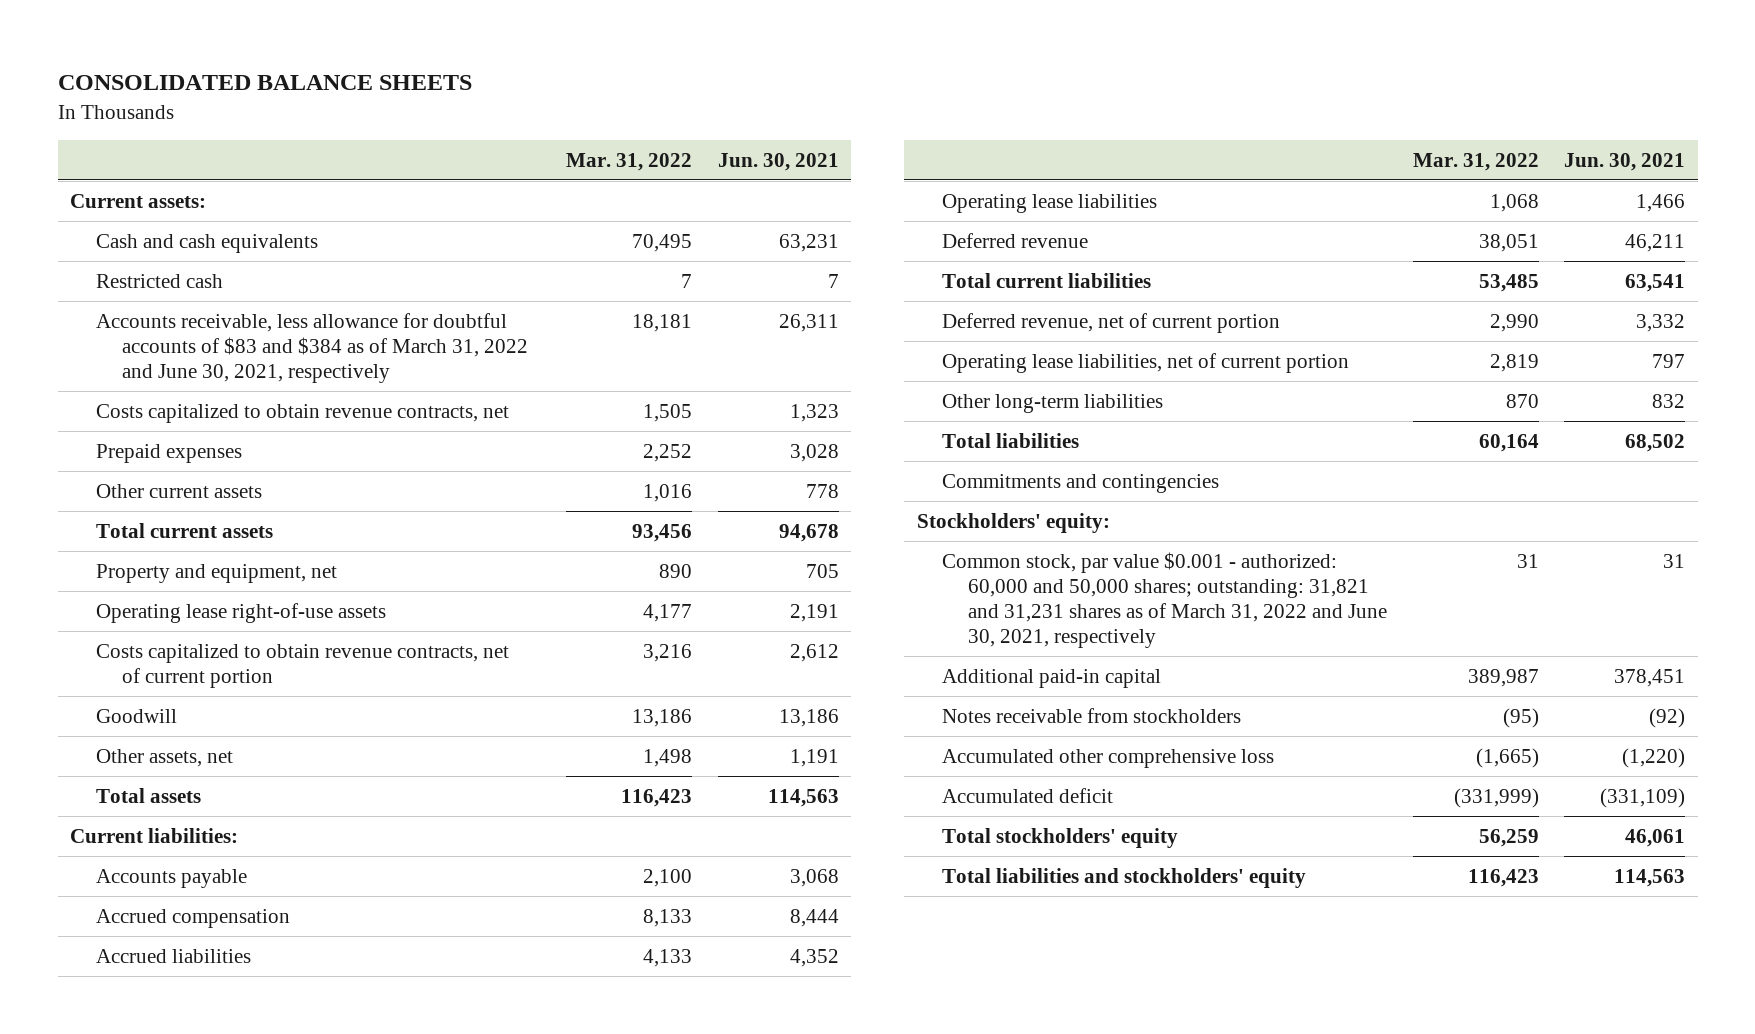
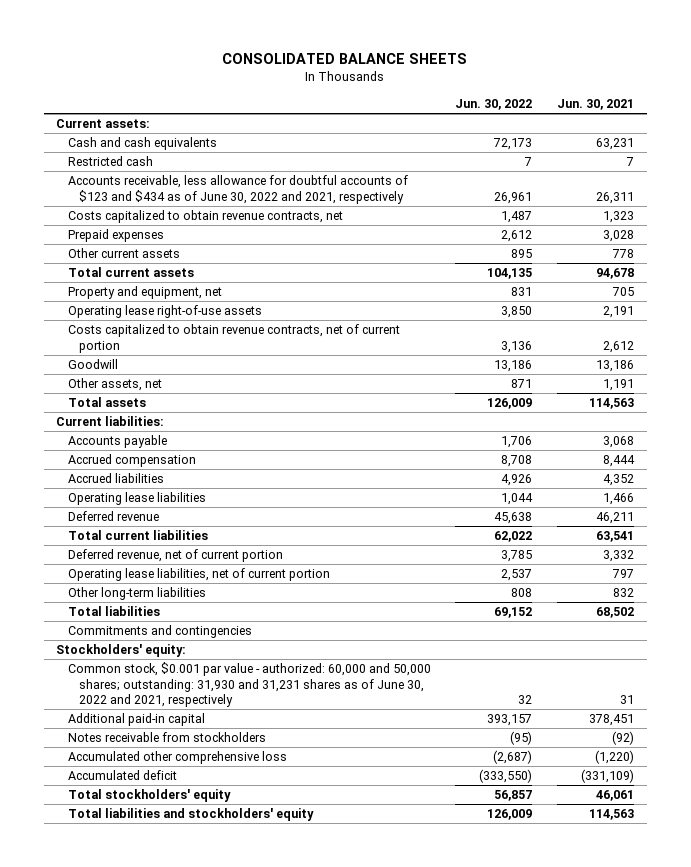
[566,152,693,171] Mar. 31, 2022 -> none
none -> [455,99,533,111] Jun. 30, 2022
[96,313,529,383] Accounts receivable, less allowance for doubtful accounts of $83 and $384 as of March 31, 2022 and June 30, 2021, respectively -> [67,175,408,204] Accounts receivable, less allowance for doubtful accounts of $123 and $434 as of June 30, 2022 and 2021, respectively
[942,552,1388,648] Common stock, par value $0.001 - authorized: 60,000 and 50,000 shares; outstanding: 31,821 and 31,231 shares as of March 31, 2022 and June 30, 2021, respectively -> [67,662,431,708] Common stock, $0.001 par value - authorized: 60,000 and 50,000 shares; outstanding: 31,930 and 31,231 shares as of June 30, 2022 and 2021, respectively

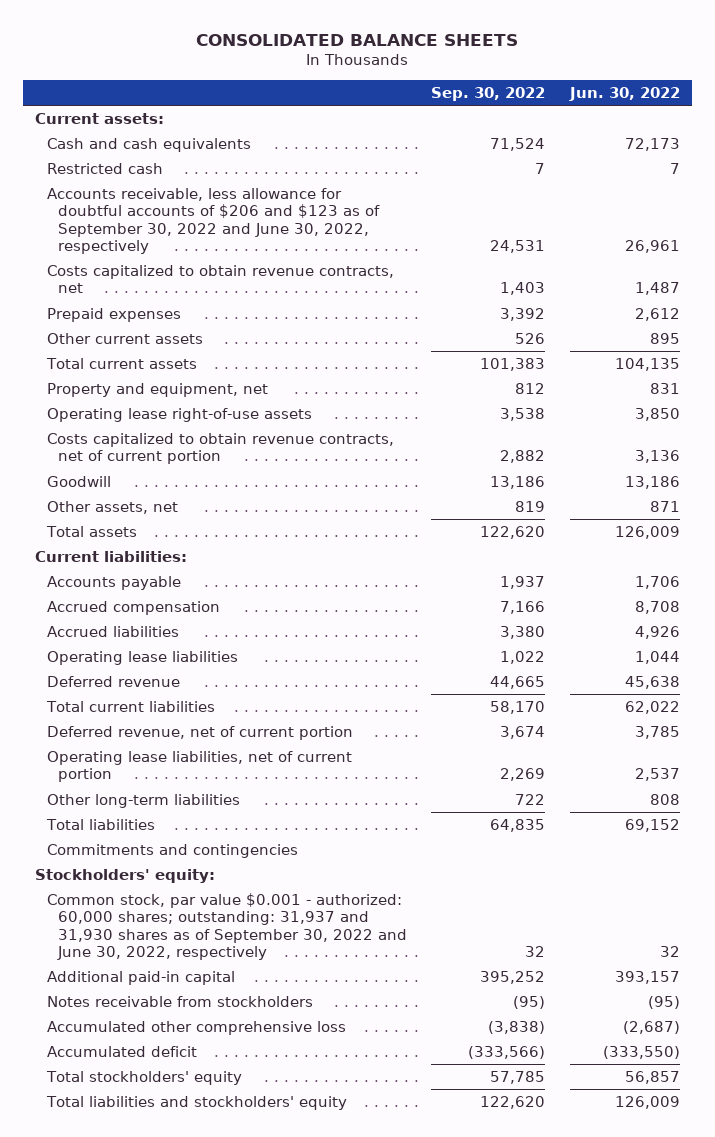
[557,99,635,111] Jun. 30, 2021 -> none
none -> [431,87,546,102] Sep. 30, 2022
[67,175,408,204] Accounts receivable, less allowance for doubtful accounts of $123 and $434 as of June 30, 2022 and 2021, respectively -> [46,187,380,255] Accounts receivable, less allowance for doubtful accounts of $206 and $123 as of September 30, 2022 and June 30, 2022, respectively
[67,662,431,708] Common stock, $0.001 par value - authorized: 60,000 and 50,000 shares; outstanding: 31,930 and 31,231 shares as of June 30, 2022 and 2021, respectively -> [46,892,407,961] Common stock, par value $0.001 - authorized: 60,000 shares; outstanding: 31,937 and 31,930 shares as of September 30, 2022 and June 30, 2022, respectively

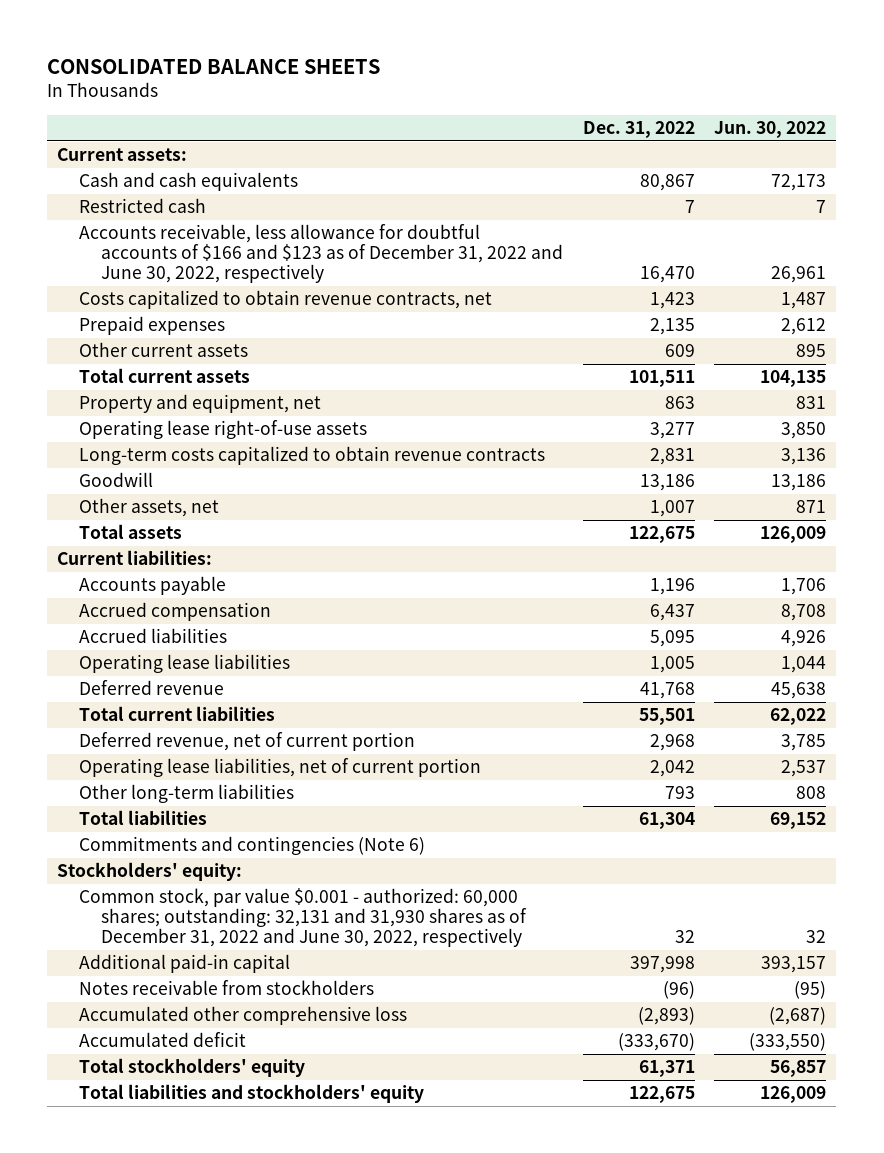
[431,87,546,102] Sep. 30, 2022 -> none
none -> [582,121,695,139] Dec. 31, 2022
[46,187,380,255] Accounts receivable, less allowance for doubtful accounts of $206 and $123 as of September 30, 2022 and June 30, 2022, respectively -> [79,224,564,284] Accounts receivable, less allowance for doubtful accounts of $166 and $123 as of December 31, 2022 and June 30, 2022, respectively
[46,432,394,465] Costs capitalized to obtain revenue contracts, net of current portion -> [79,446,546,466] Long-term costs capitalized to obtain revenue contracts
[46,843,298,858] Commitments and contingencies -> [79,836,426,856] Commitments and contingencies (Note 6)
[46,892,407,961] Common stock, par value $0.001 - authorized: 60,000 shares; outstanding: 31,937 and 31,930 shares as of September 30, 2022 and June 30, 2022, respectively -> [79,888,528,948] Common stock, par value $0.001 - authorized: 60,000 shares; outstanding: 32,131 and 31,930 shares as of December 31, 2022 and June 30, 2022, respectively

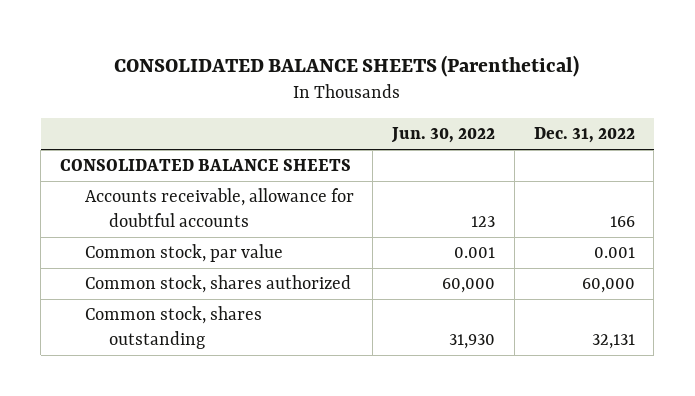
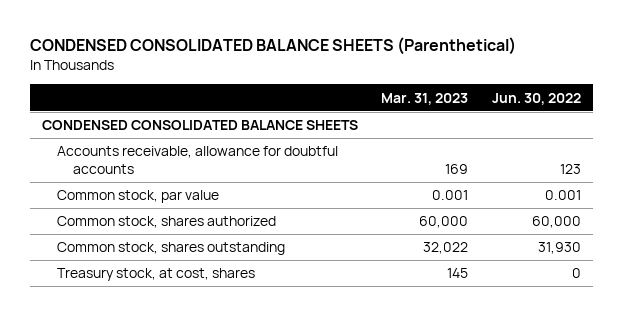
[114,54,580,77] CONSOLIDATED BALANCE SHEETS (Parenthetical) -> [29,37,516,56] CONDENSED CONSOLIDATED BALANCE SHEETS (Parenthetical)
[533,127,635,144] Dec. 31, 2022 -> none
none -> [381,92,469,105] Mar. 31, 2023
[60,159,352,172] CONSOLIDATED BALANCE SHEETS -> [41,120,358,131] CONDENSED CONSOLIDATED BALANCE SHEETS
none -> [57,268,256,282] Treasury stock, at cost, shares

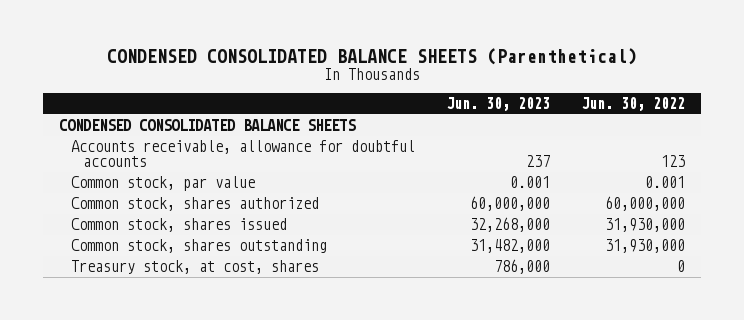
[381,92,469,105] Mar. 31, 2023 -> none
none -> [445,97,550,112] Jun. 30, 2023
[532,216,582,229] 60,000 -> [605,196,686,212] 60,000,000
none -> [70,218,287,233] Common stock, shares issued
[538,242,582,255] 31,930 -> [605,239,686,254] 31,930,000

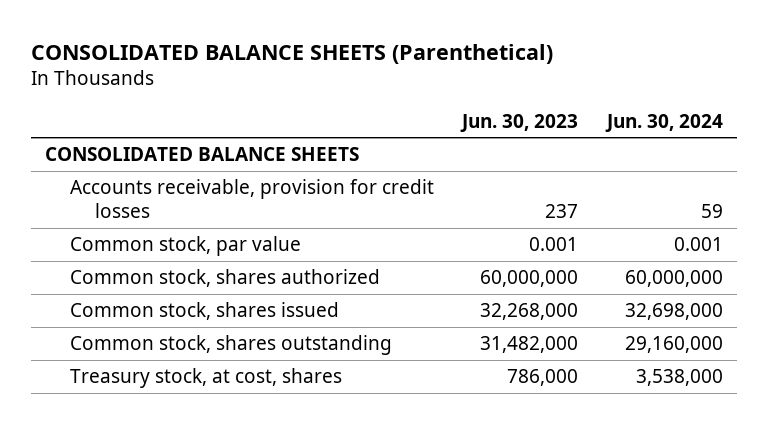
[106,47,637,65] CONDENSED CONSOLIDATED BALANCE SHEETS (Parenthetical) -> [30,44,553,65] CONSOLIDATED BALANCE SHEETS (Parenthetical)
[581,97,686,112] Jun. 30, 2022 -> none
none -> [604,113,723,132] Jun. 30, 2024
[58,119,356,132] CONDENSED CONSOLIDATED BALANCE SHEETS -> [45,147,360,162] CONSOLIDATED BALANCE SHEETS
[70,140,415,168] Accounts receivable, allowance for doubtful accounts -> [70,179,435,219] Accounts receivable, provision for credit losses

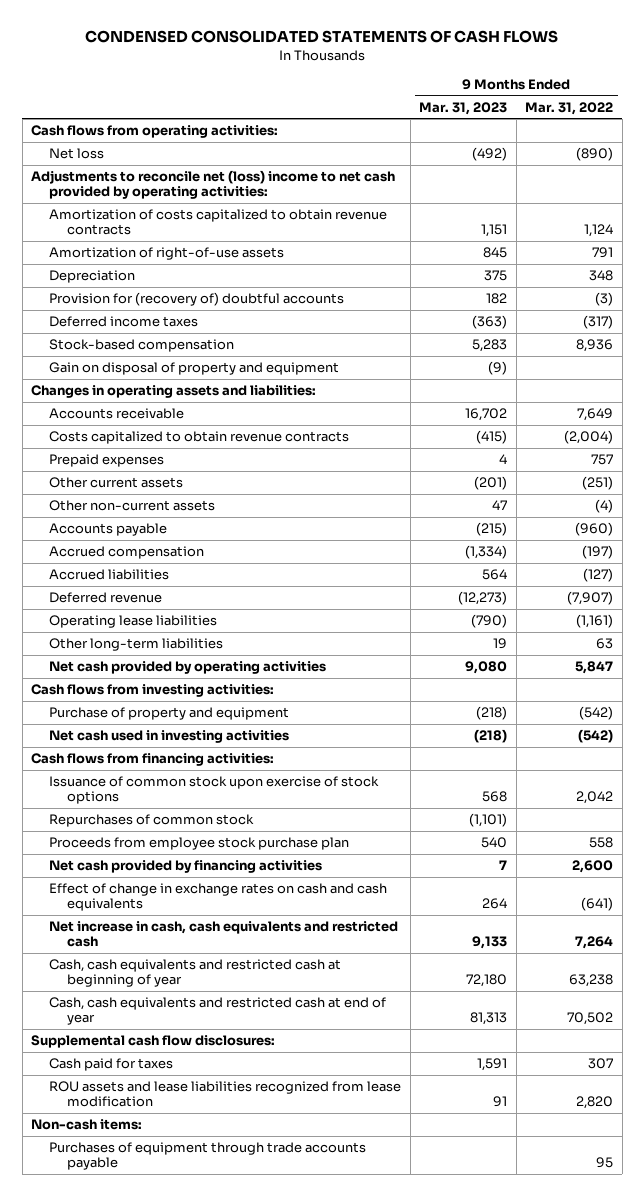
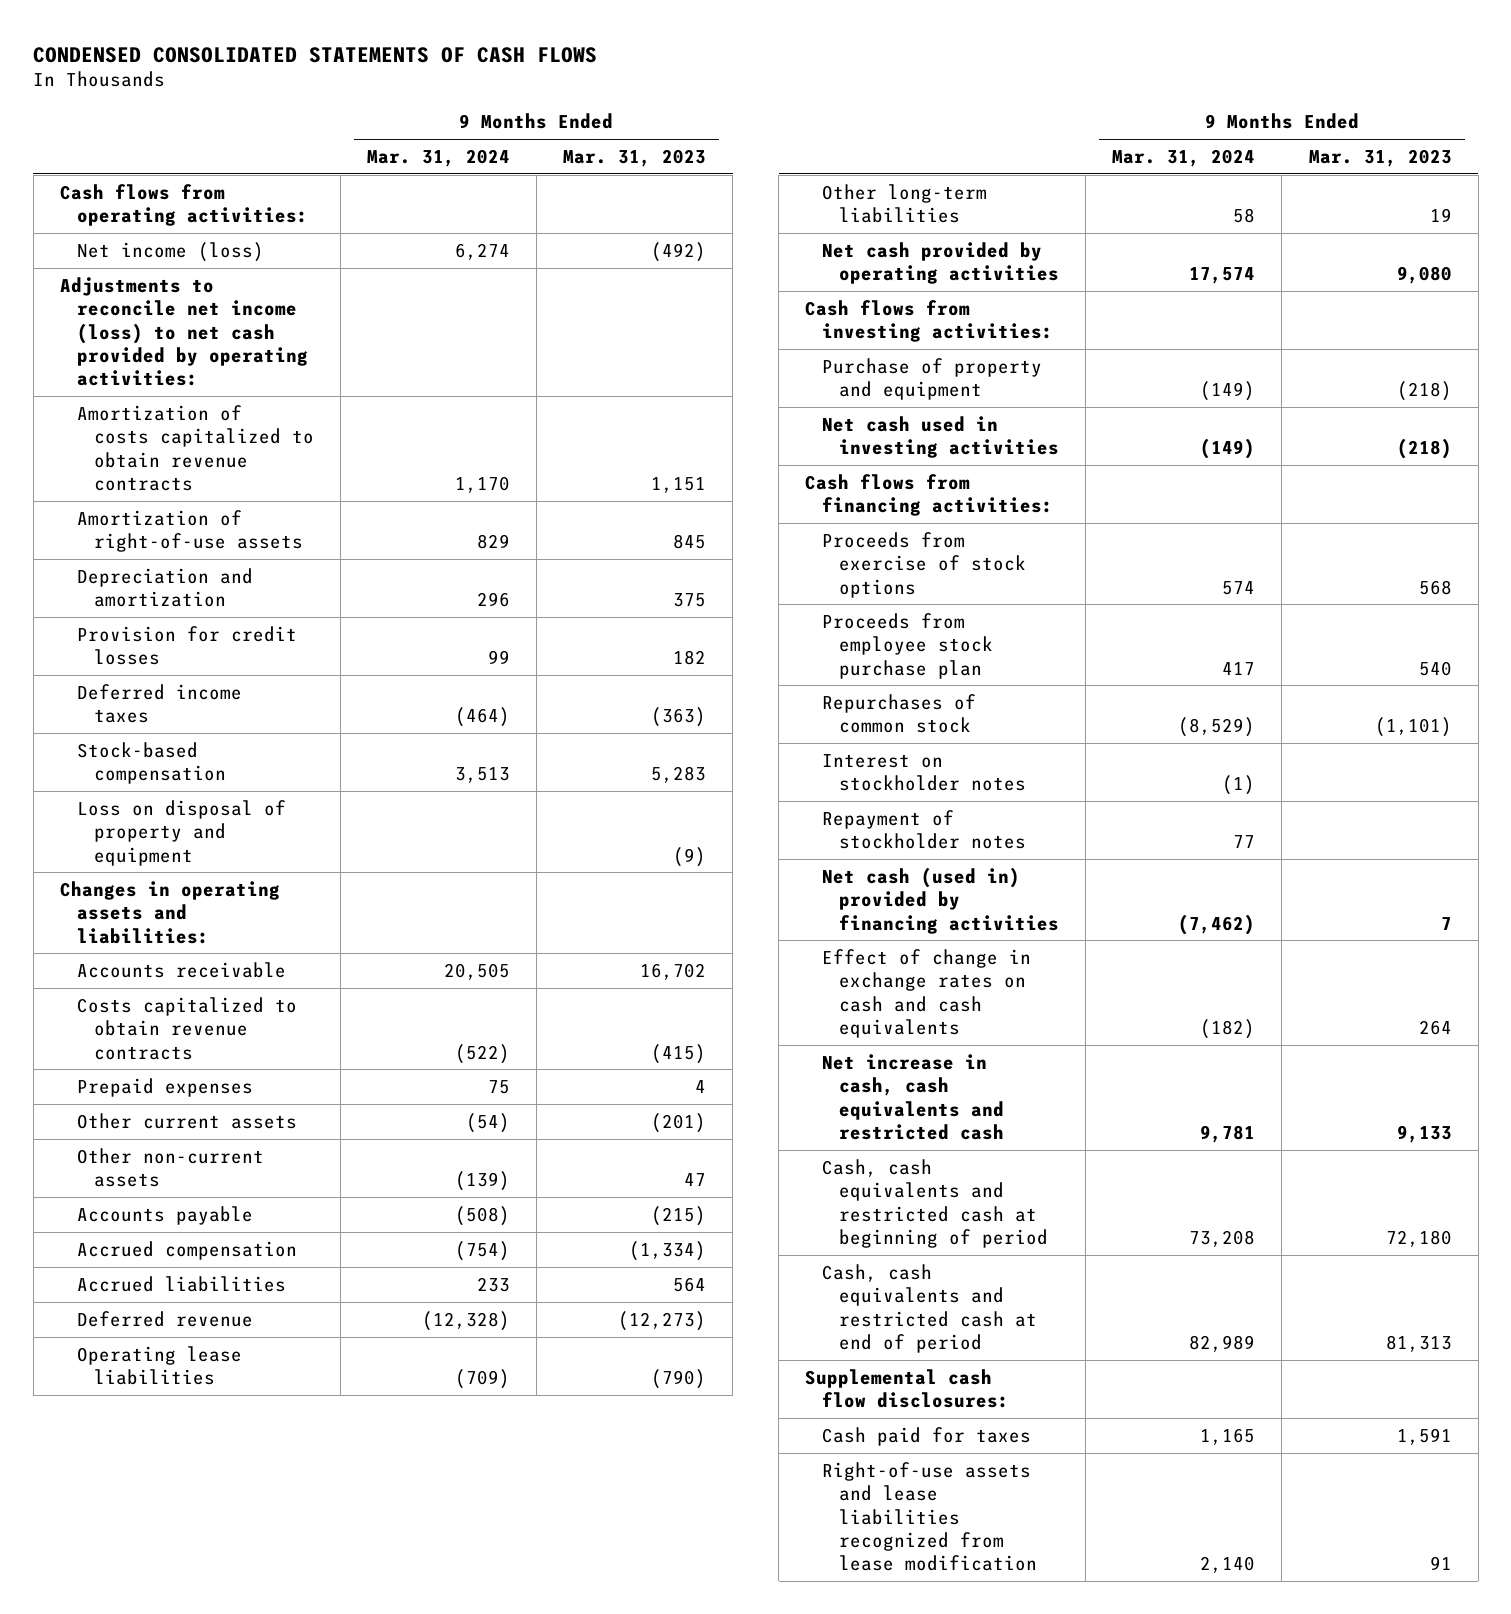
[525,101,614,115] Mar. 31, 2022 -> none
none -> [366,148,510,167] Mar. 31, 2024
[49,148,105,160] Net loss -> [76,241,264,262] Net income (loss)
[31,170,396,200] Adjustments to reconcile net (loss) income to net cash provided by operating activities: -> [59,276,308,387] Adjustments to reconcile net income (loss) to net cash provided by operating activities:
[49,270,136,284] Depreciation -> [76,567,253,608] Depreciation and amortization
[49,292,345,307] Provision for (recovery of) doubtful accounts -> [76,625,297,666] Provision for credit losses
[49,362,340,376] Gain on disposal of property and equipment -> [76,799,286,866] Loss on disposal of property and equipment
[49,776,380,805] Issuance of common stock upon exercise of stock options -> [822,531,1026,598] Proceeds from exercise of stock options
[49,814,255,828] Repurchases of common stock -> [822,693,977,734] Repurchases of common stock
none -> [822,753,1026,792] Interest on stockholder notes
none -> [822,809,1026,850] Repayment of stockholder notes
[49,860,323,874] Net cash provided by financing activities -> [822,866,1059,934] Net cash (used in) provided by financing activities
[49,959,342,988] Cash, cash equivalents and restricted cash at beginning of year -> [822,1158,1048,1248] Cash, cash equivalents and restricted cash at beginning of period
[49,997,387,1026] Cash, cash equivalents and restricted cash at end of year -> [822,1263,1037,1353] Cash, cash equivalents and restricted cash at end of period
[31,1119,143,1131] Non-cash items: -> none
[49,1142,367,1171] Purchases of equipment through trade accounts payable -> none
[49,1081,402,1108] ROU assets and lease liabilities recognized from lease modification -> [822,1461,1037,1572] Right-of-use assets and lease liabilities recognized from lease modification

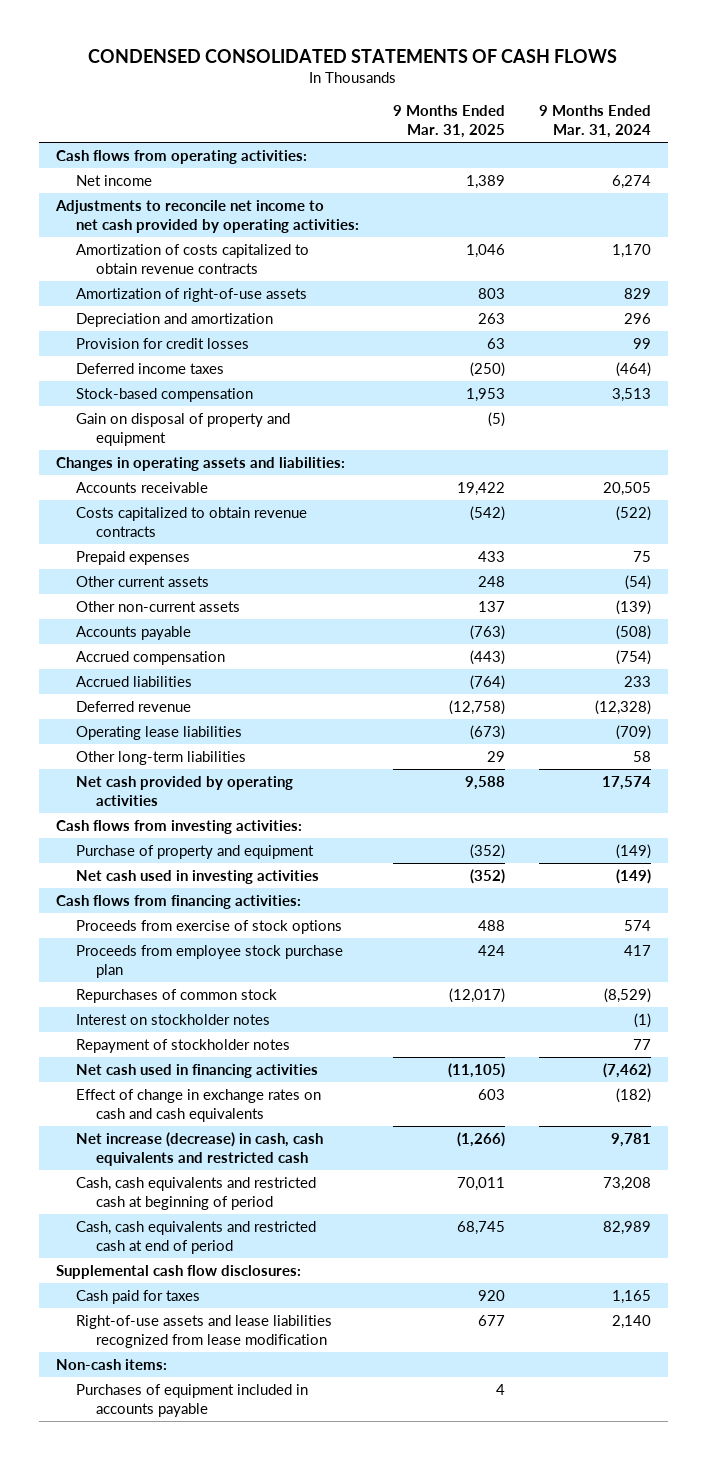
[563,148,707,167] Mar. 31, 2023 -> none
none -> [392,105,505,139] 9 Months Ended Mar. 31, 2025
[76,241,264,262] Net income (loss) -> [76,175,153,187] Net income
[59,276,308,387] Adjustments to reconcile net income (loss) to net cash provided by operating activities: -> [54,200,360,233] Adjustments to reconcile net income to net cash provided by operating activities:
[76,799,286,866] Loss on disposal of property and equipment -> [76,413,291,446] Gain on disposal of property and equipment
[822,866,1059,934] Net cash (used in) provided by financing activities -> [76,1064,319,1079] Net cash used in financing activities
[822,1053,1004,1140] Net increase in cash, cash equivalents and restricted cash -> [76,1132,324,1166] Net increase (decrease) in cash, cash equivalents and restricted cash
none -> [55,1359,167,1371] Non-cash items:
none -> [76,1384,309,1417] Purchases of equipment included in accounts payable

